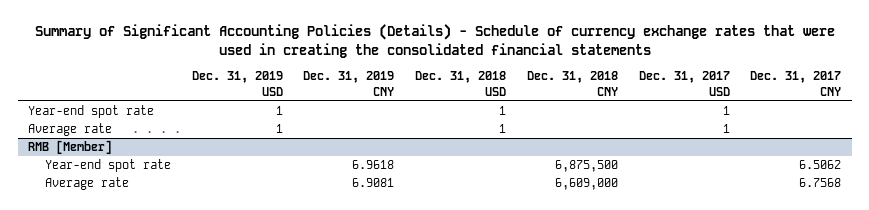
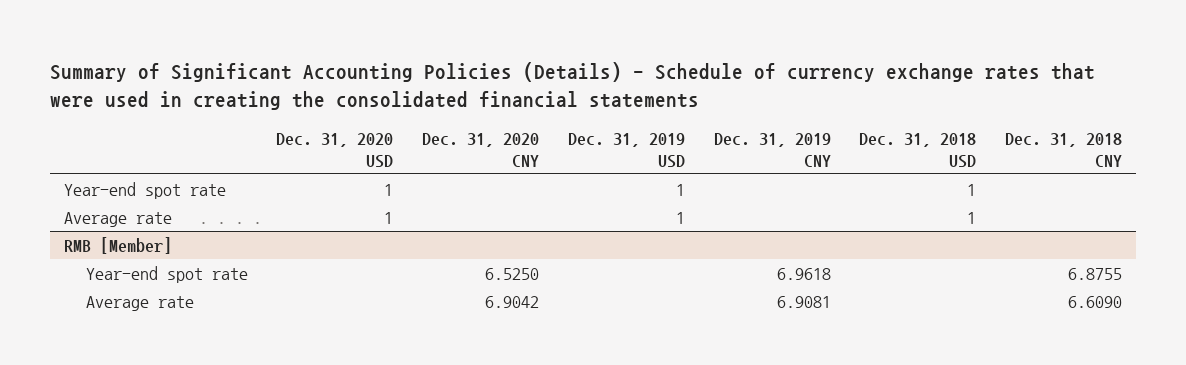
[638,71,730,96] Dec. 31, 2017 USD -> none
[750,71,842,96] Dec. 31, 2017 CNY -> none
none -> [276,132,394,168] Dec. 31, 2020 USD
none -> [422,132,540,167] Dec. 31, 2020 CNY
[554,160,618,173] 6,875,500 -> [1068,267,1123,280] 6.8755
[554,178,618,191] 6,609,000 -> [1068,295,1123,308] 6.6090

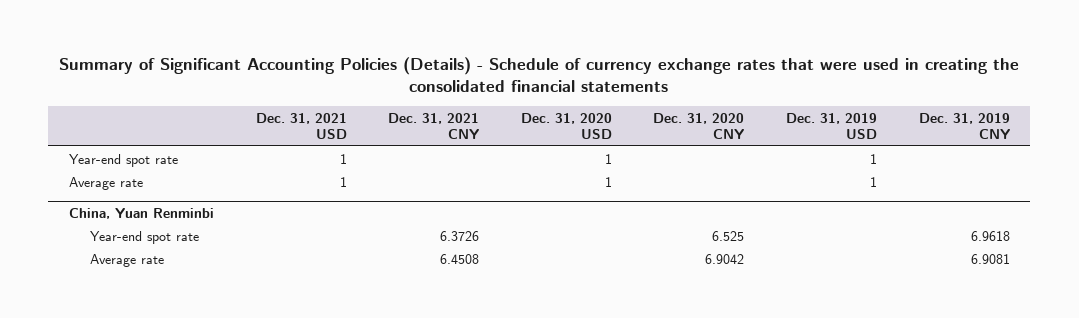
[859,132,977,168] Dec. 31, 2018 USD -> none
[1005,132,1123,167] Dec. 31, 2018 CNY -> none
none -> [255,112,347,140] Dec. 31, 2021 USD
none -> [388,112,480,140] Dec. 31, 2021 CNY
[63,236,172,254] RMB [Member] -> [69,207,215,219] China, Yuan Renminbi
[485,267,540,280] 6.5250 -> [712,230,745,241] 6.525

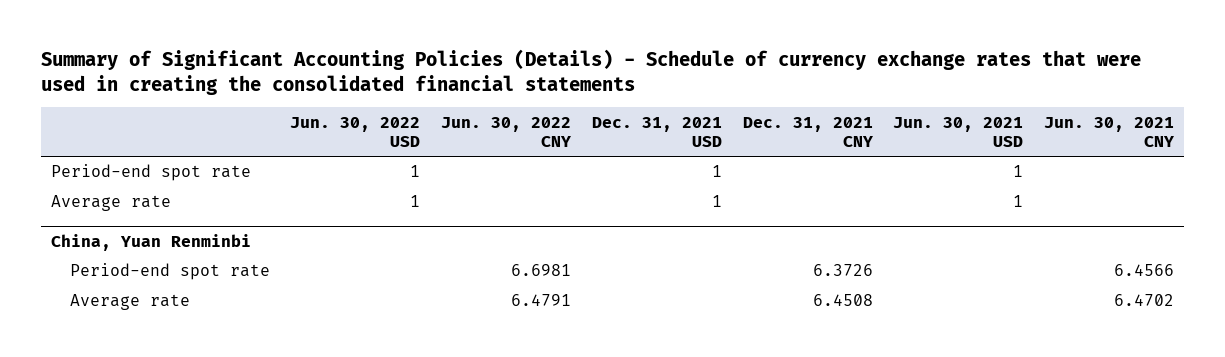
[520,112,612,140] Dec. 31, 2020 USD -> none
[653,112,745,140] Dec. 31, 2020 CNY -> none
[786,112,878,140] Dec. 31, 2019 USD -> none
[918,112,1010,140] Dec. 31, 2019 CNY -> none
none -> [290,116,421,148] Jun. 30, 2022 USD
none -> [441,116,572,148] Jun. 30, 2022 CNY
none -> [893,116,1024,148] Jun. 30, 2021 USD
none -> [1044,116,1175,148] Jun. 30, 2021 CNY
[69,153,179,167] Year-end spot rate -> [50,164,251,182] Period-end spot rate
[90,230,200,244] Year-end spot rate -> [69,263,270,281] Period-end spot rate

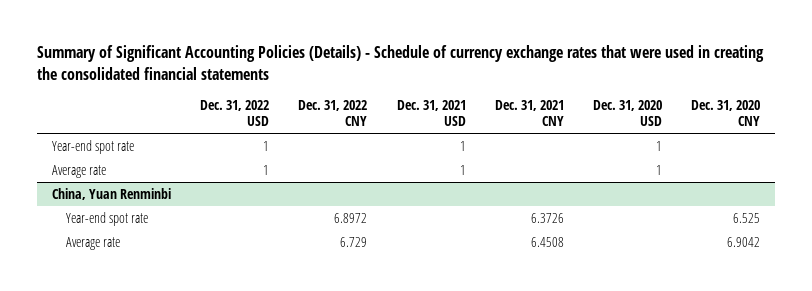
[290,116,421,148] Jun. 30, 2022 USD -> none
[441,116,572,148] Jun. 30, 2022 CNY -> none
[893,116,1024,148] Jun. 30, 2021 USD -> none
[1044,116,1175,148] Jun. 30, 2021 CNY -> none
none -> [200,100,270,127] Dec. 31, 2022 USD
none -> [298,100,368,127] Dec. 31, 2022 CNY
none -> [593,100,663,127] Dec. 31, 2020 USD
none -> [691,100,761,127] Dec. 31, 2020 CNY
[50,164,251,182] Period-end spot rate -> [51,139,134,154] Year-end spot rate
[69,263,270,281] Period-end spot rate -> [66,211,149,226] Year-end spot rate

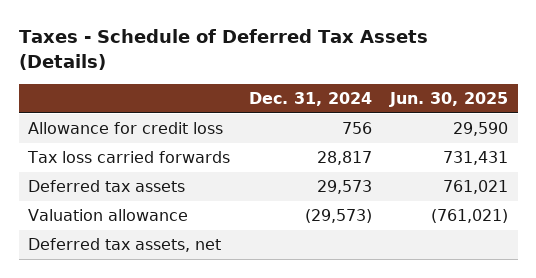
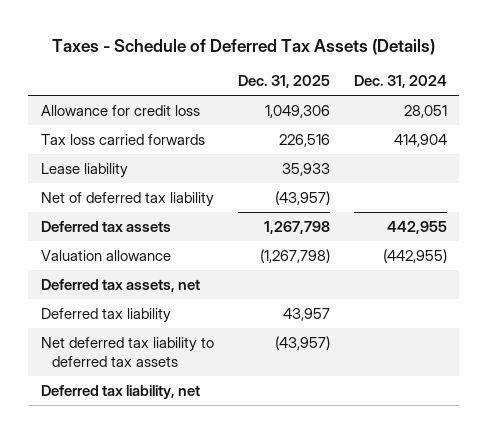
[389,92,509,108] Jun. 30, 2025 -> none
none -> [237,75,330,89] Dec. 31, 2025
[341,122,372,135] 756 -> [403,104,447,118] 28,051
[316,151,372,166] 28,817 -> [393,133,447,147] 414,904
none -> [40,162,128,178] Lease liability
none -> [40,191,214,207] Net of deferred tax liability
[316,180,372,195] 29,573 -> [386,220,447,234] 442,955
[304,209,372,224] (29,573) -> [382,248,447,263] (442,955)
none -> [40,307,171,323] Deferred tax liability
none -> [40,336,214,367] Net deferred tax liability to deferred tax assets
none -> [40,384,200,399] Deferred tax liability, net

